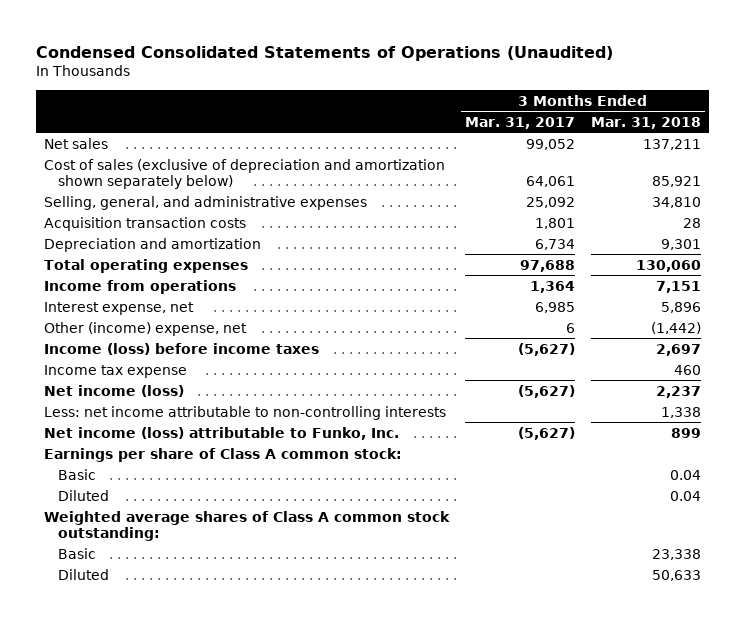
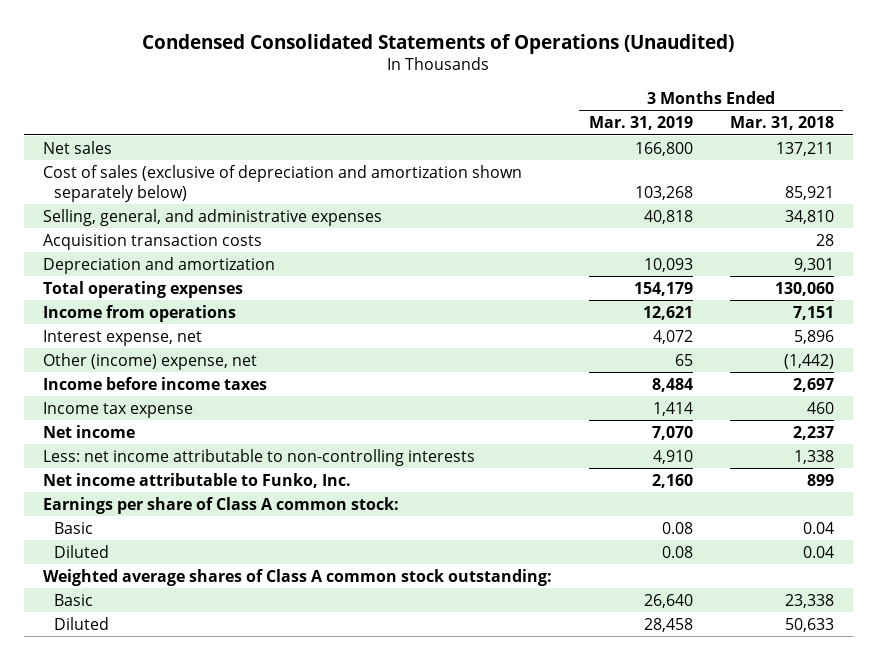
[464,116,575,129] Mar. 31, 2017 -> none
none -> [588,116,693,131] Mar. 31, 2019
[43,342,319,355] Income (loss) before income taxes -> [42,376,267,390] Income before income taxes
[43,384,184,397] Net income (loss) -> [42,424,135,438] Net income
[43,426,399,440] Net income (loss) attributable to Funko, Inc. -> [42,472,351,488] Net income attributable to Funko, Inc.

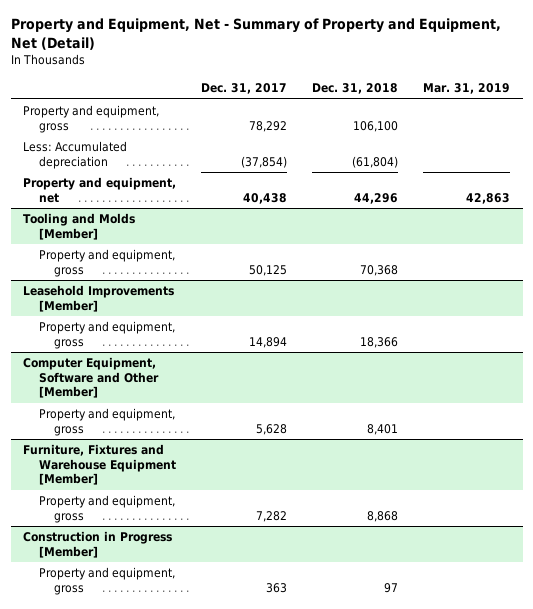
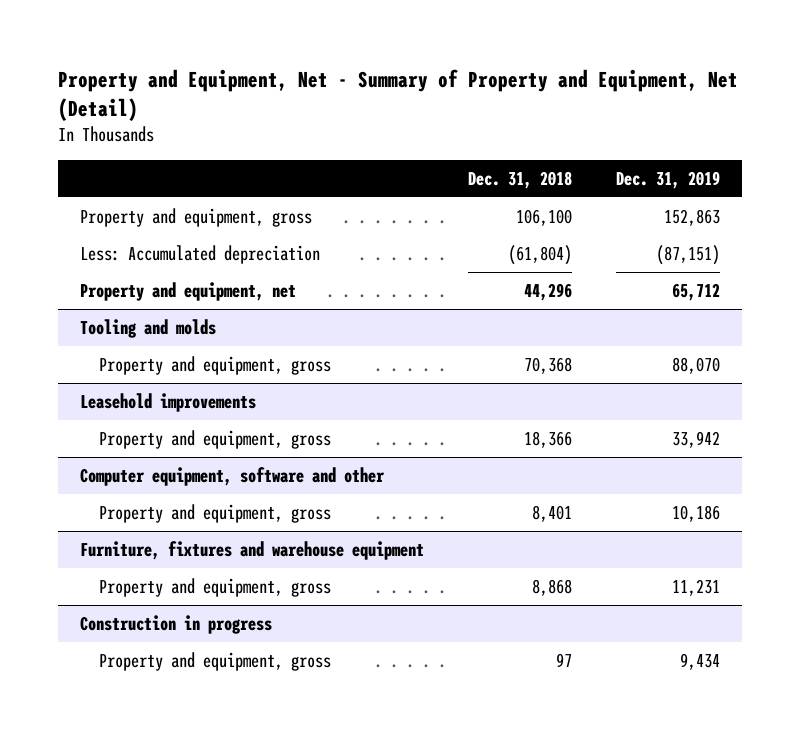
[201,82,288,94] Dec. 31, 2017 -> none
[423,82,511,94] Mar. 31, 2019 -> none
none -> [616,170,721,189] Dec. 31, 2019
[23,213,136,240] Tooling and Molds [Member] -> [79,318,216,338] Tooling and molds
[23,285,175,312] Leasehold Improvements [Member] -> [79,392,256,412] Leasehold improvements
[23,357,159,399] Computer Equipment, Software and Other [Member] -> [79,466,385,486] Computer equipment, software and other
[23,444,176,486] Furniture, Fixtures and Warehouse Equipment [Member] -> [79,540,424,560] Furniture, fixtures and warehouse equipment
[23,531,173,558] Construction in Progress [Member] -> [79,614,272,634] Construction in progress

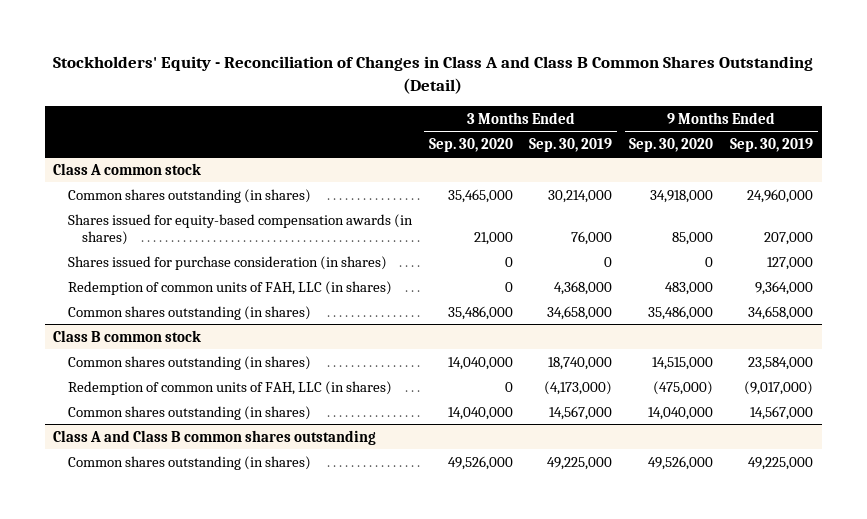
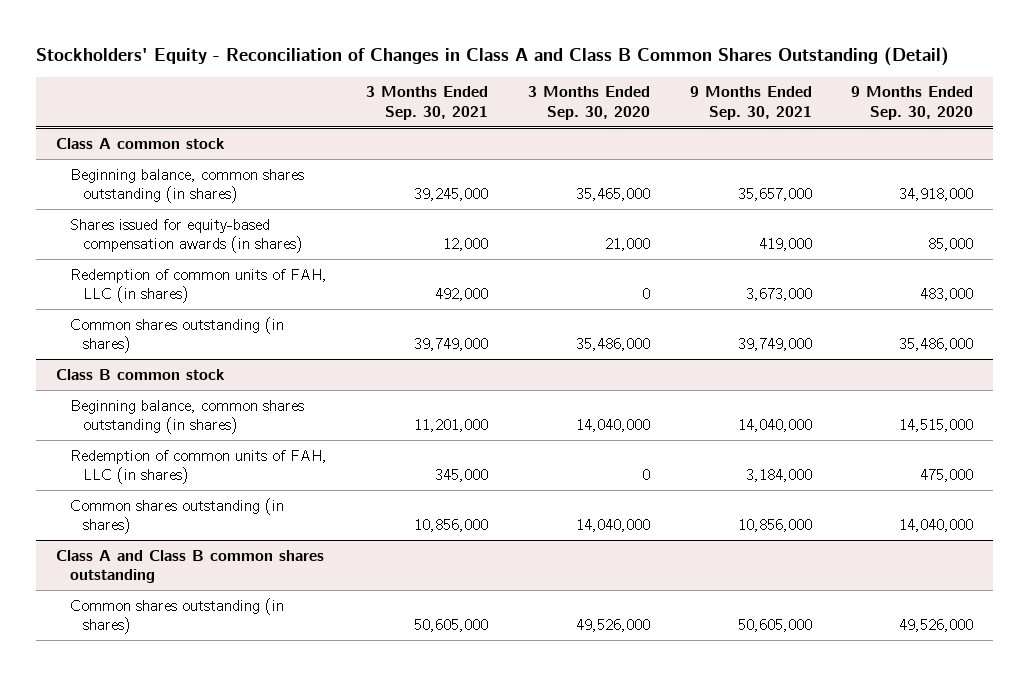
[529,137,613,152] Sep. 30, 2019 -> none
[730,137,814,152] Sep. 30, 2019 -> none
none -> [366,86,489,121] 3 Months Ended Sep. 30, 2021
none -> [689,86,812,121] 9 Months Ended Sep. 30, 2021
[67,188,311,203] Common shares outstanding (in shares) -> [69,168,304,204] Beginning balance, common shares outstanding (in shares)
[67,255,387,270] Shares issued for purchase consideration (in shares) -> none
[67,355,311,370] Common shares outstanding (in shares) -> [69,399,304,435] Beginning balance, common shares outstanding (in shares)
[653,380,714,395] (475,000) -> [920,469,974,483] 475,000

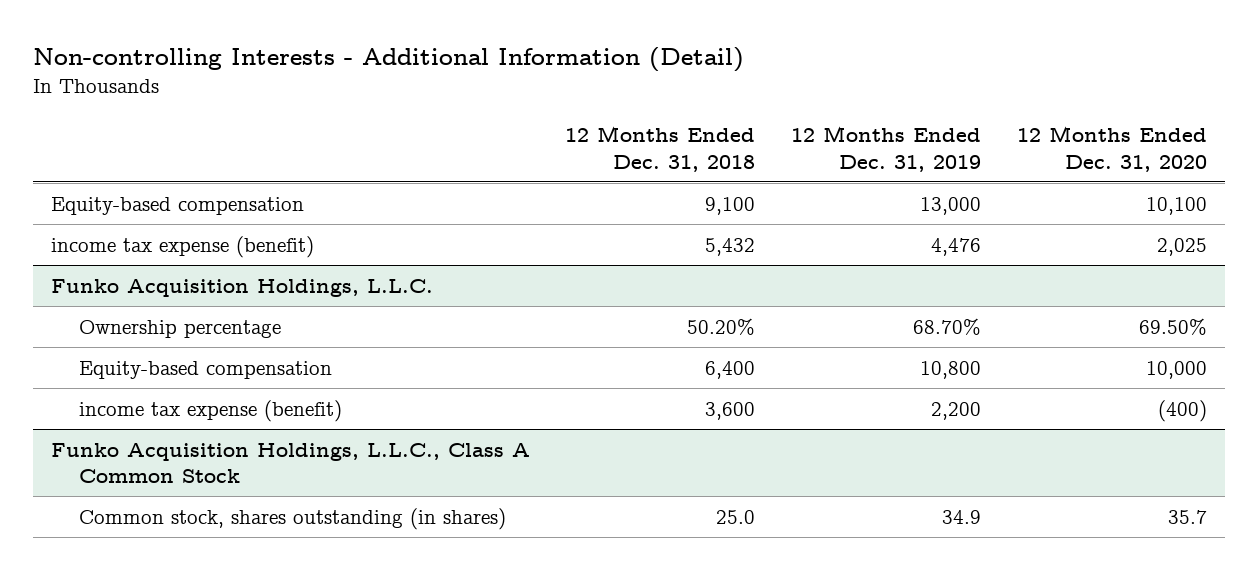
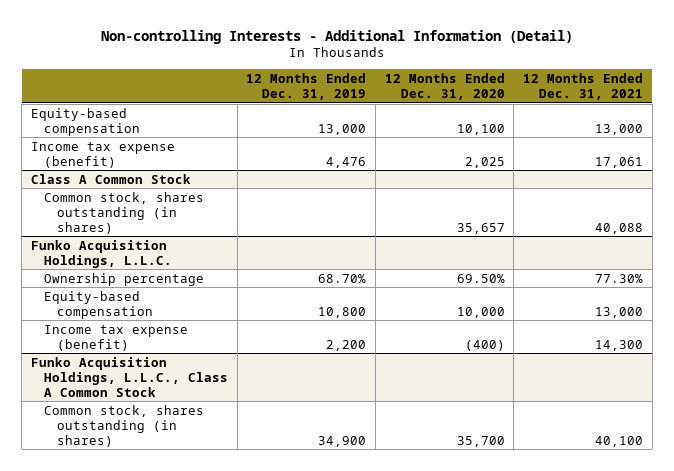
[565,125,756,172] 12 Months Ended Dec. 31, 2018 -> none
none -> [523,72,644,100] 12 Months Ended Dec. 31, 2021
[50,235,314,258] income tax expense (benefit) -> [30,141,175,168] Income tax expense (benefit)
none -> [30,173,191,184] Class A Common Stock
none -> [43,191,204,234] Common stock, shares outstanding (in shares)
[79,399,343,422] income tax expense (benefit) -> [43,324,188,351] Income tax expense (benefit)
[942,509,982,524] 34.9 -> [318,435,367,447] 34,900
[1168,509,1208,524] 35.7 -> [456,435,505,447] 35,700

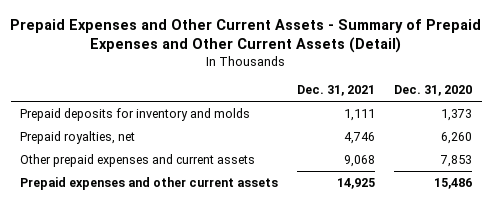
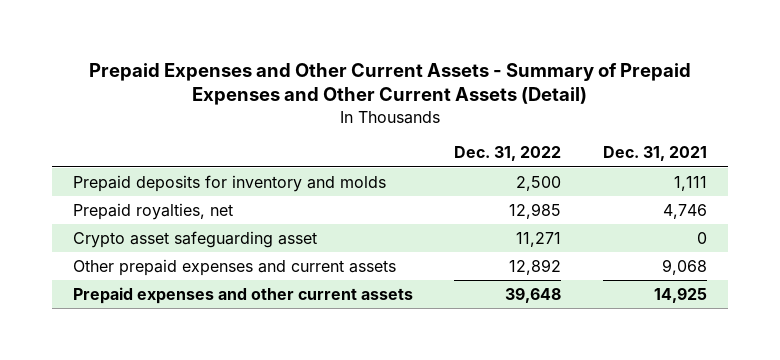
[394,85,473,97] Dec. 31, 2020 -> none
none -> [454,146,562,162] Dec. 31, 2022
none -> [72,230,317,248] Crypto asset safeguarding asset

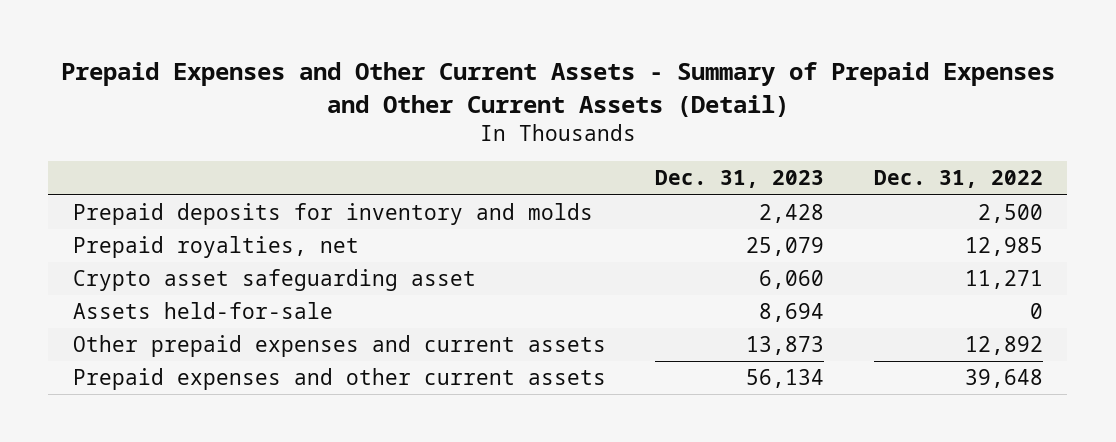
[602,146,707,162] Dec. 31, 2021 -> none
none -> [655,170,825,189] Dec. 31, 2023
none -> [72,302,333,320] Assets held-for-sale

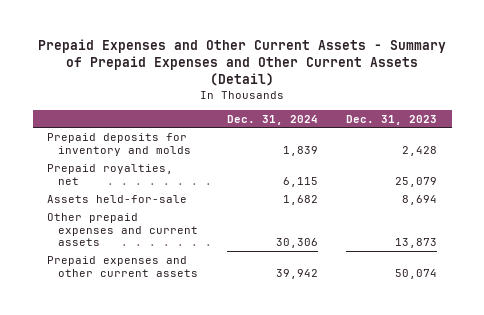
[873,170,1043,189] Dec. 31, 2022 -> none
none -> [226,114,318,125] Dec. 31, 2024
[72,269,476,292] Crypto asset safeguarding asset -> none
[746,369,825,389] 56,134 -> [395,268,438,279] 50,074

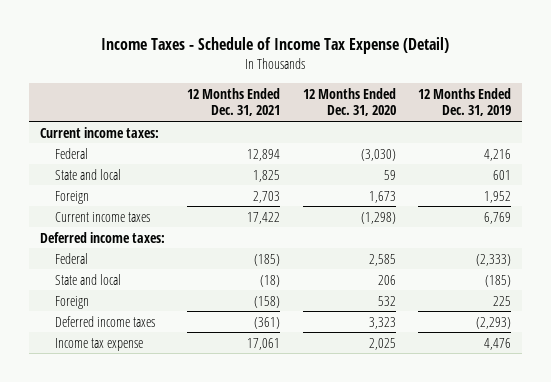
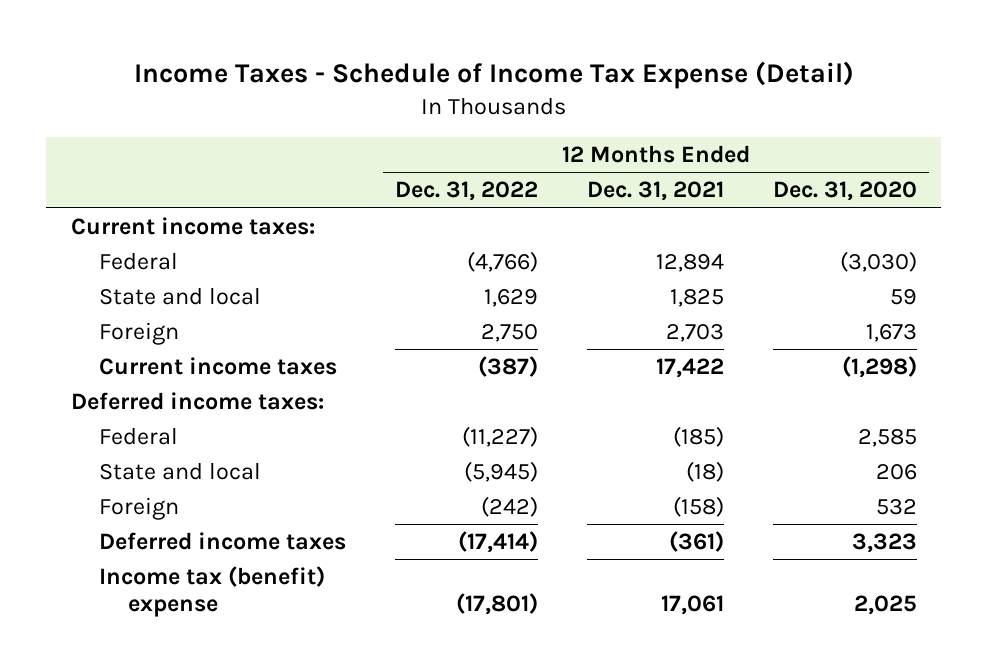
[417,87,511,117] 12 Months Ended Dec. 31, 2019 -> none
none -> [395,181,539,202] Dec. 31, 2022
[55,337,144,351] Income tax expense -> [99,565,326,618] Income tax (benefit) expense

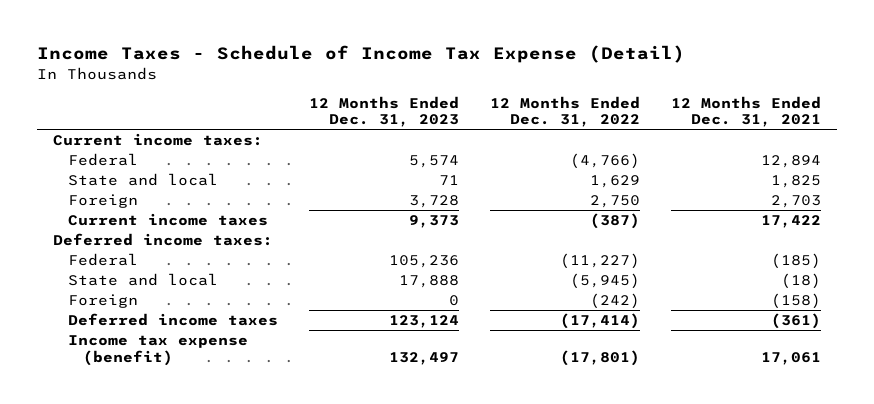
[772,181,917,202] Dec. 31, 2020 -> none
none -> [309,95,460,128] 12 Months Ended Dec. 31, 2023
[99,565,326,618] Income tax (benefit) expense -> [67,335,248,366] Income tax expense (benefit)

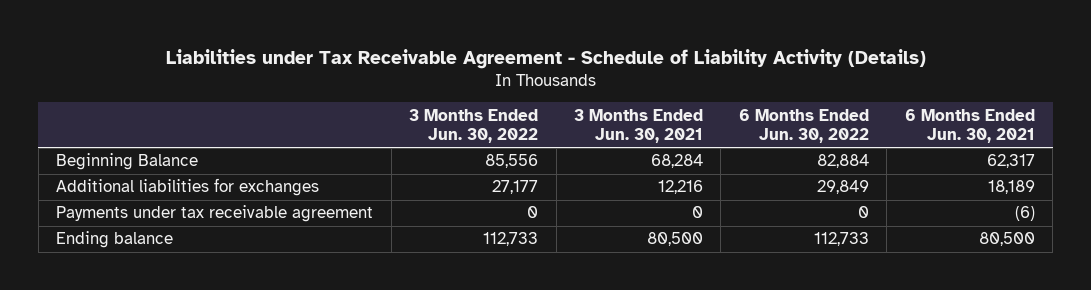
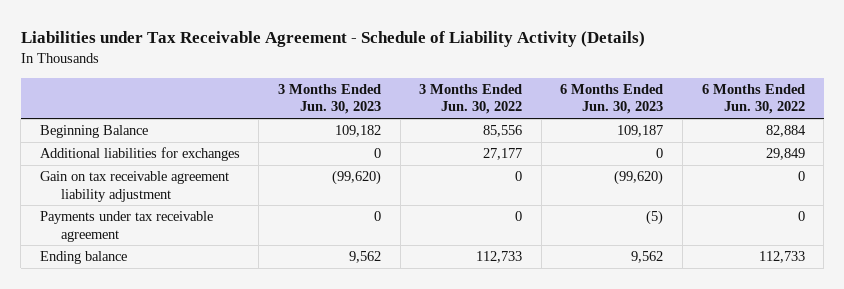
[574,108,704,144] 3 Months Ended Jun. 30, 2021 -> none
[904,108,1035,144] 6 Months Ended Jun. 30, 2021 -> none
none -> [277,84,381,115] 3 Months Ended Jun. 30, 2023
none -> [560,84,664,115] 6 Months Ended Jun. 30, 2023
none -> [39,171,229,202] Gain on tax receivable agreement liability adjustment

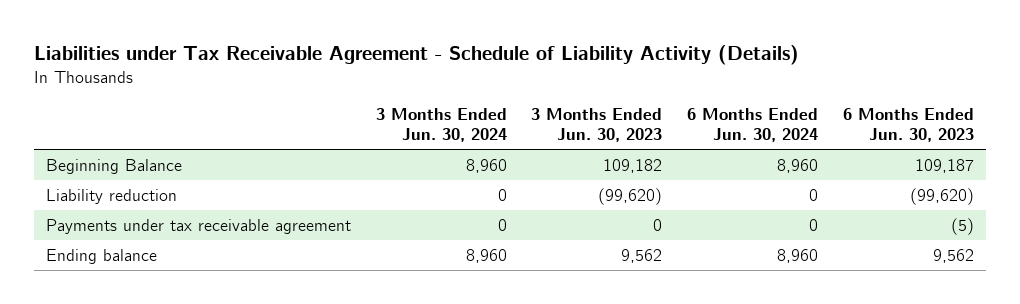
[419,84,523,115] 3 Months Ended Jun. 30, 2022 -> none
[701,84,805,115] 6 Months Ended Jun. 30, 2022 -> none
none -> [375,108,507,143] 3 Months Ended Jun. 30, 2024
none -> [687,108,819,143] 6 Months Ended Jun. 30, 2024
[39,147,240,162] Additional liabilities for exchanges -> none
[39,171,229,202] Gain on tax receivable agreement liability adjustment -> [45,188,177,204] Liability reduction

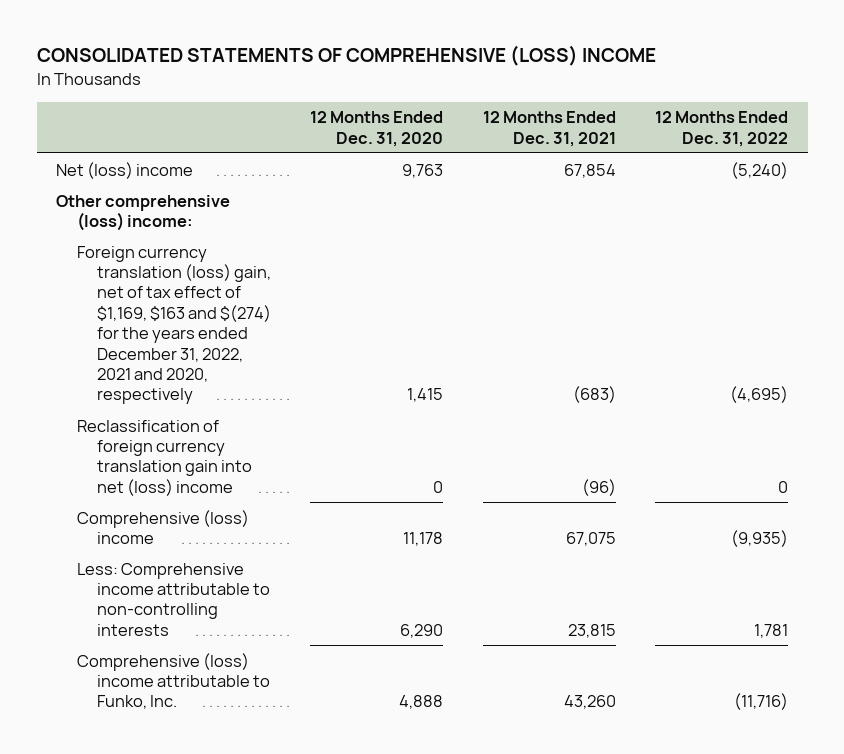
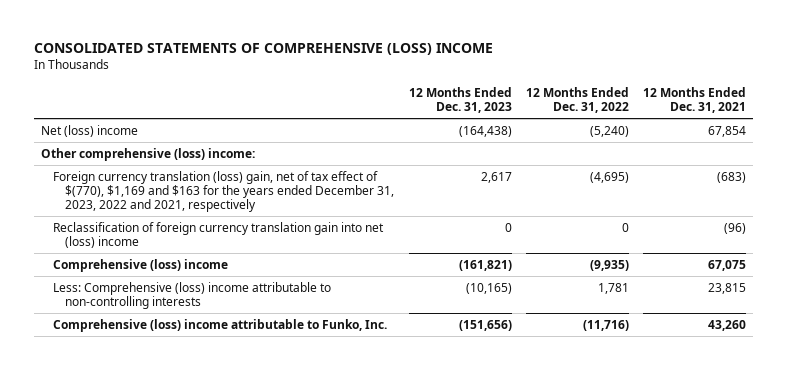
[310,111,444,147] 12 Months Ended Dec. 31, 2020 -> none
none -> [408,87,512,114] 12 Months Ended Dec. 31, 2023
[76,245,271,405] Foreign currency translation (loss) gain, net of tax effect of $1,169, $163 and $(274) for the years ended December 31, 2022, 2021 and 2020, respectively -> [53,170,395,212] Foreign currency translation (loss) gain, net of tax effect of $(770), $1,169 and $163 for the years ended December 31, 2023, 2022 and 2021, respectively
[76,562,270,636] Less: Comprehensive income attributable to non-controlling interests -> [53,281,332,309] Less: Comprehensive (loss) income attributable to non-controlling interests

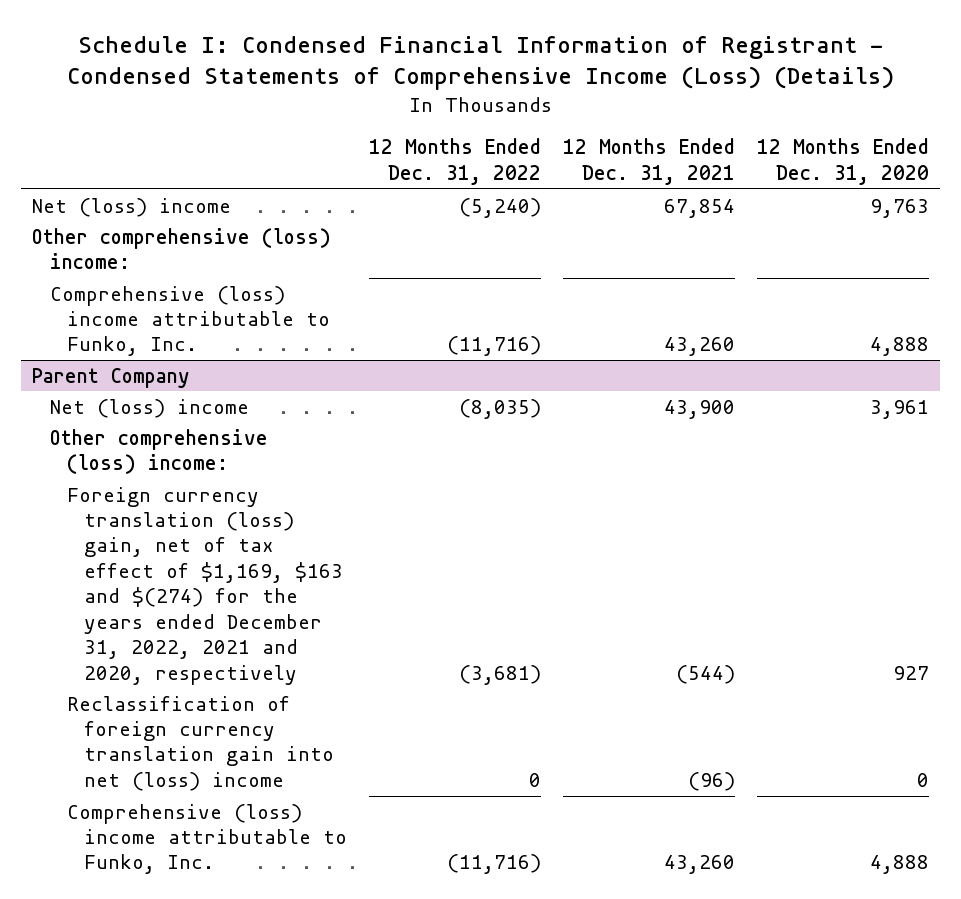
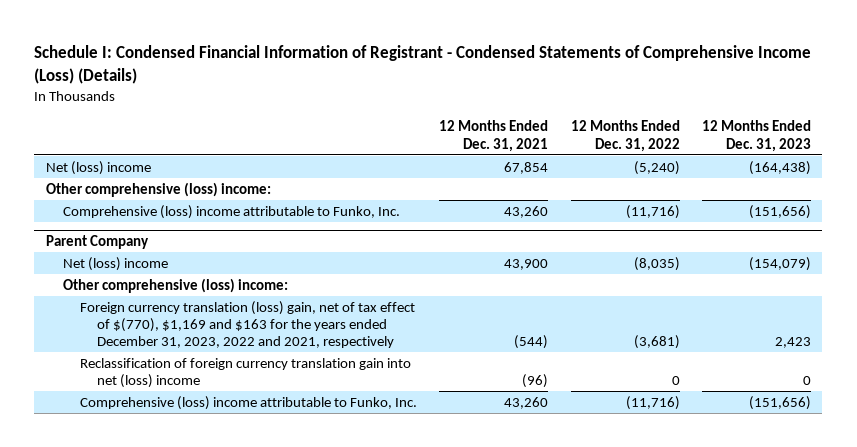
[756,138,929,185] 12 Months Ended Dec. 31, 2020 -> none
none -> [702,120,812,152] 12 Months Ended Dec. 31, 2023
[66,486,344,685] Foreign currency translation (loss) gain, net of tax effect of $1,169, $163 and $(274) for the years ended December 31, 2022, 2021 and 2020, respectively -> [79,300,415,349] Foreign currency translation (loss) gain, net of tax effect of $(770), $1,169 and $163 for the years ended December 31, 2023, 2022 and 2021, respectively

